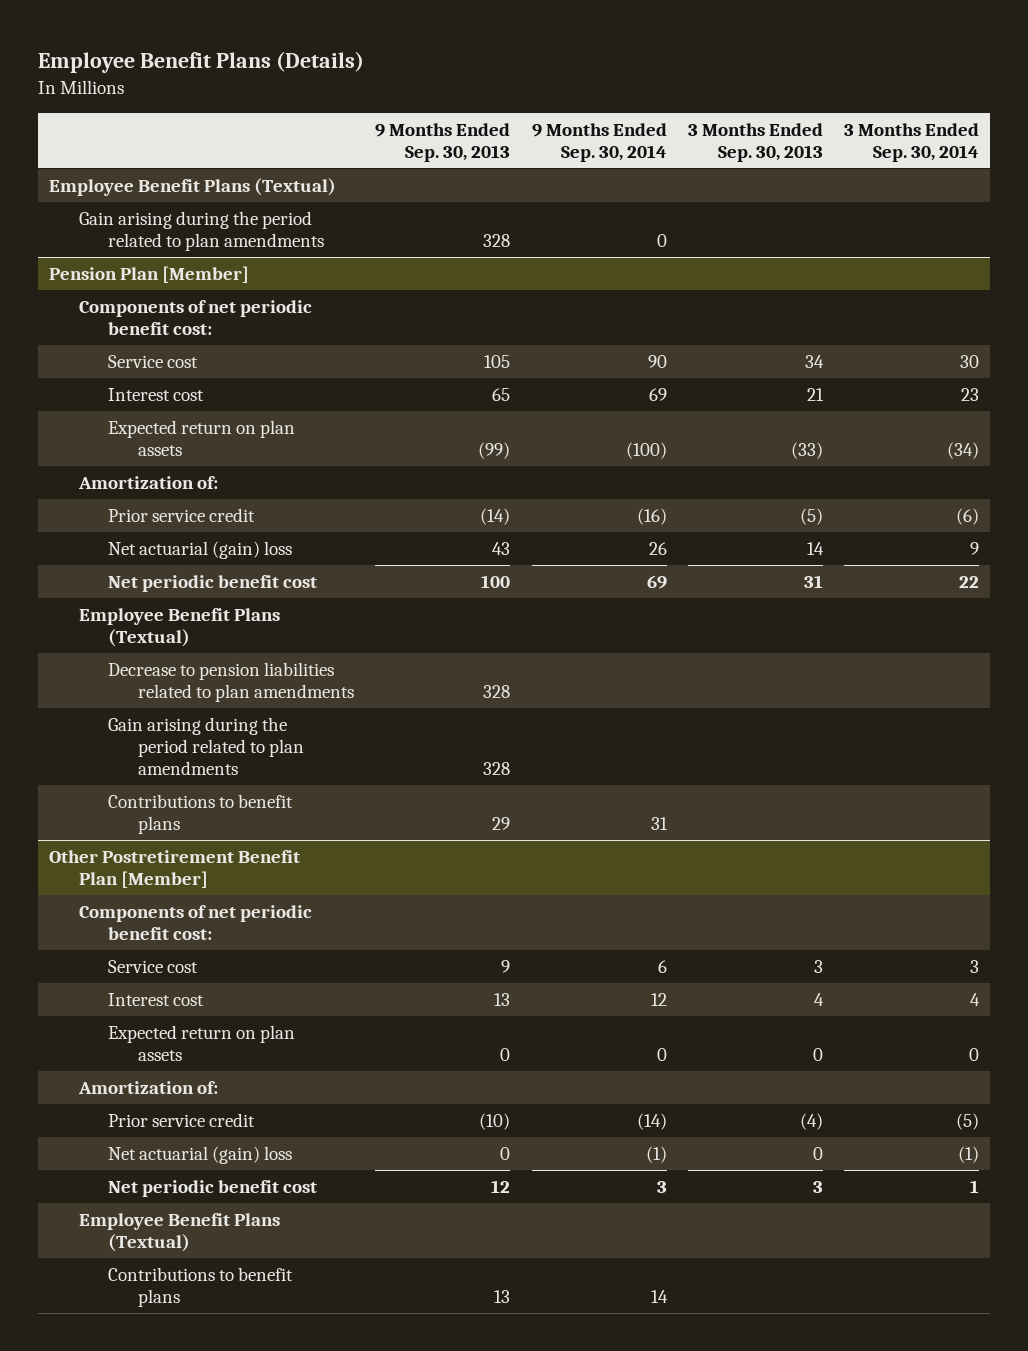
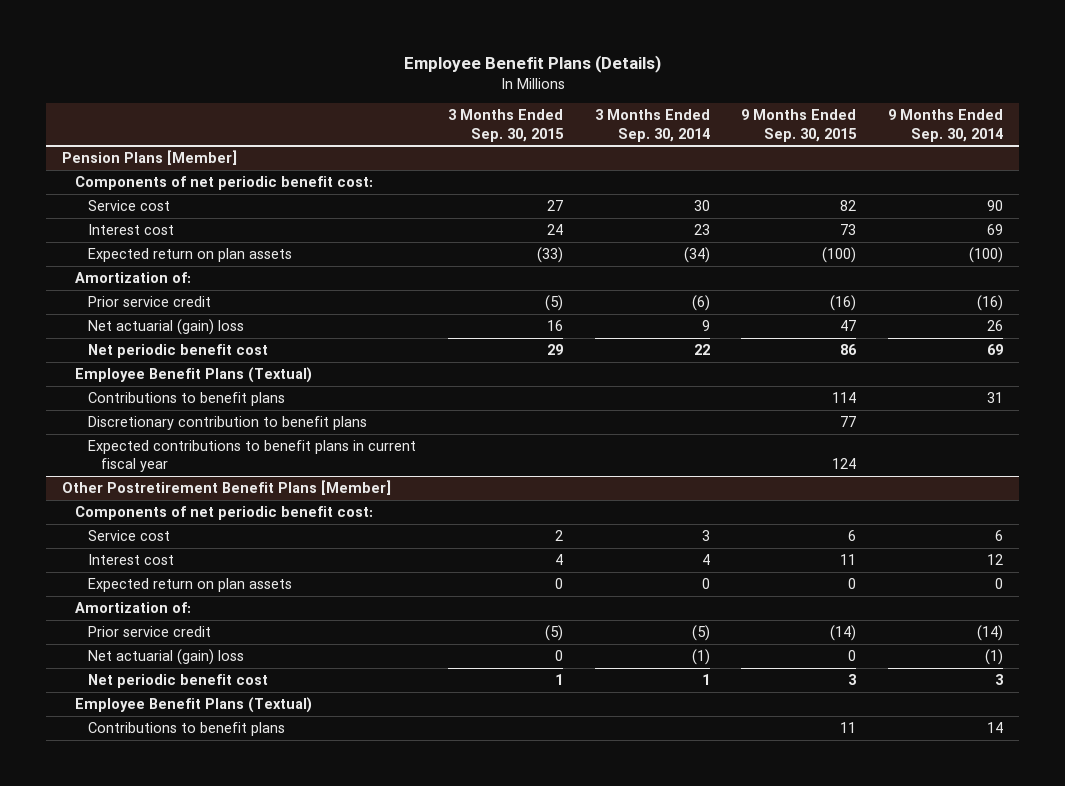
[375,122,511,163] 9 Months Ended Sep. 30, 2013 -> none
[687,122,823,163] 3 Months Ended Sep. 30, 2013 -> none
none -> [447,109,564,142] 3 Months Ended Sep. 30, 2015
none -> [741,109,858,142] 9 Months Ended Sep. 30, 2015
[48,177,336,196] Employee Benefit Plans (Textual) -> none
[78,210,325,252] Gain arising during the period related to plan amendments -> none
[48,265,249,283] Pension Plan [Member] -> [62,149,238,165] Pension Plans [Member]
[108,661,355,703] Decrease to pension liabilities related to plan amendments -> none
[108,716,305,776] Gain arising during the period related to plan amendments -> none
none -> [87,415,367,430] Discretionary contribution to benefit plans
none -> [87,439,416,473] Expected contributions to benefit plans in current fiscal year
[48,849,300,889] Other Postretirement Benefit Plan [Member] -> [62,479,392,495] Other Postretirement Benefit Plans [Member]

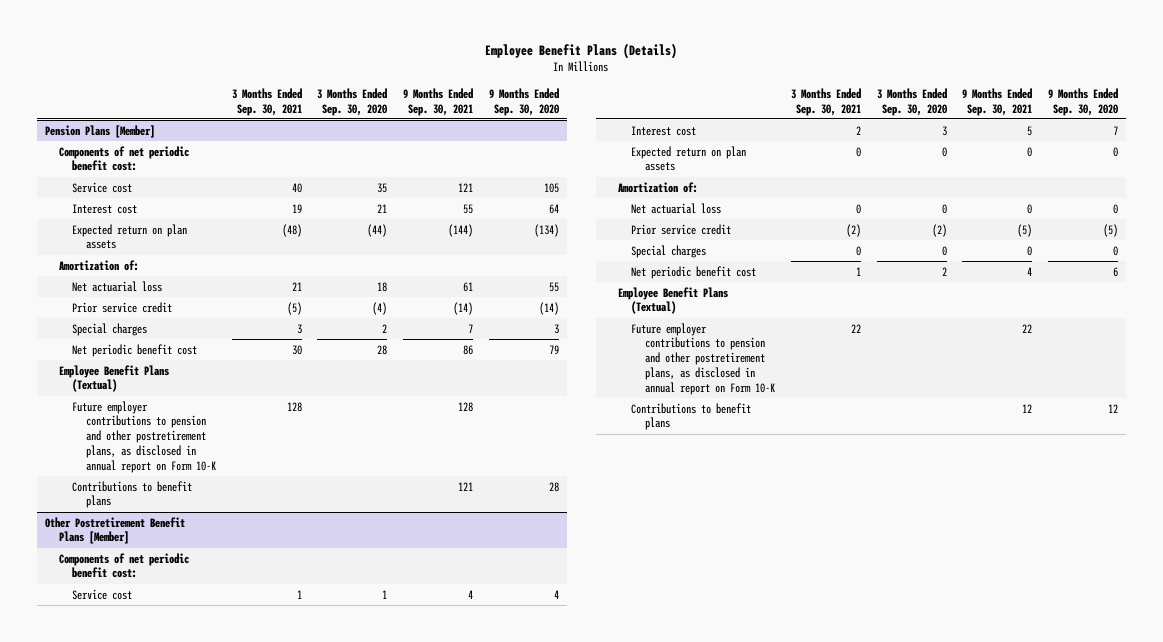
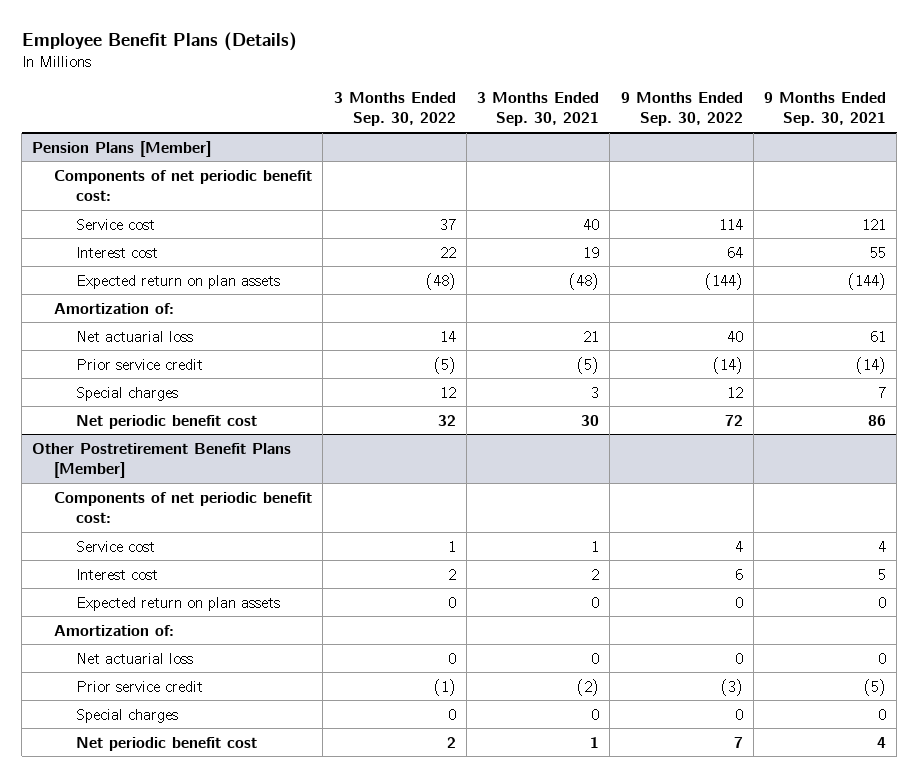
[317,87,388,116] 3 Months Ended Sep. 30, 2020 -> none
[488,87,559,116] 9 Months Ended Sep. 30, 2020 -> none
none -> [333,91,456,127] 3 Months Ended Sep. 30, 2022
none -> [620,91,743,127] 9 Months Ended Sep. 30, 2022
[58,364,169,393] Employee Benefit Plans (Textual) -> none
[72,400,216,473] Future employer contributions to pension and other postretirement plans, as disclosed in annual report on Form 10-K -> none
[72,480,193,509] Contributions to benefit plans -> none
[617,286,728,315] Employee Benefit Plans (Textual) -> none
[631,322,776,395] Future employer contributions to pension and other postretirement plans, as disclosed in annual report on Form 10-K -> none
[631,402,752,431] Contributions to benefit plans -> none

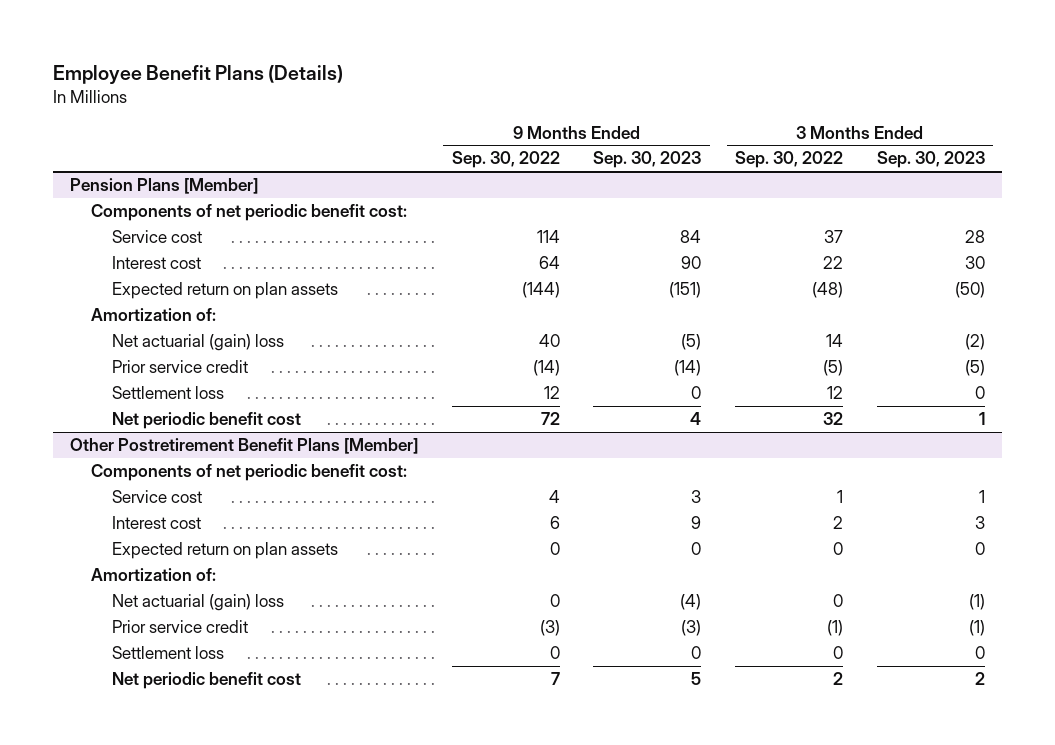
[477,91,600,127] 3 Months Ended Sep. 30, 2021 -> none
[764,91,887,127] 9 Months Ended Sep. 30, 2021 -> none
none -> [593,151,702,169] Sep. 30, 2023
none -> [876,151,985,169] Sep. 30, 2023
[75,330,193,342] Net actuarial loss -> [112,334,285,352] Net actuarial (gain) loss
[75,386,178,401] Special charges -> [112,386,225,400] Settlement loss
[75,652,193,664] Net actuarial loss -> [112,594,285,612] Net actuarial (gain) loss
[75,708,178,723] Special charges -> none
none -> [112,646,225,660] Settlement loss

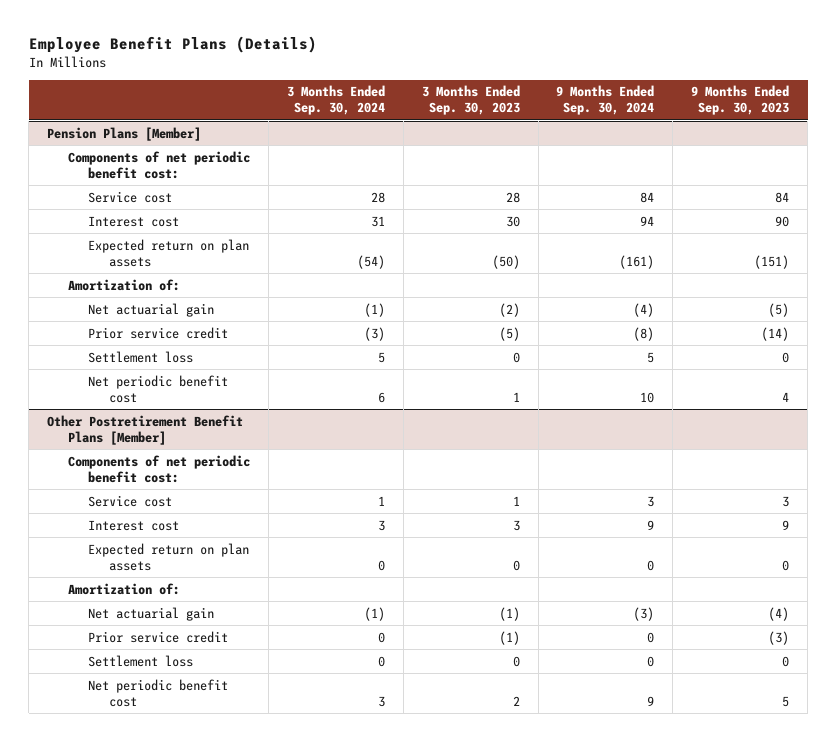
[451,151,560,169] Sep. 30, 2022 -> none
[735,151,844,169] Sep. 30, 2022 -> none
none -> [286,85,385,116] 3 Months Ended Sep. 30, 2024
none -> [556,85,655,116] 9 Months Ended Sep. 30, 2024
[112,334,285,352] Net actuarial (gain) loss -> [88,302,215,317] Net actuarial gain
[112,594,285,612] Net actuarial (gain) loss -> [88,606,215,621] Net actuarial gain

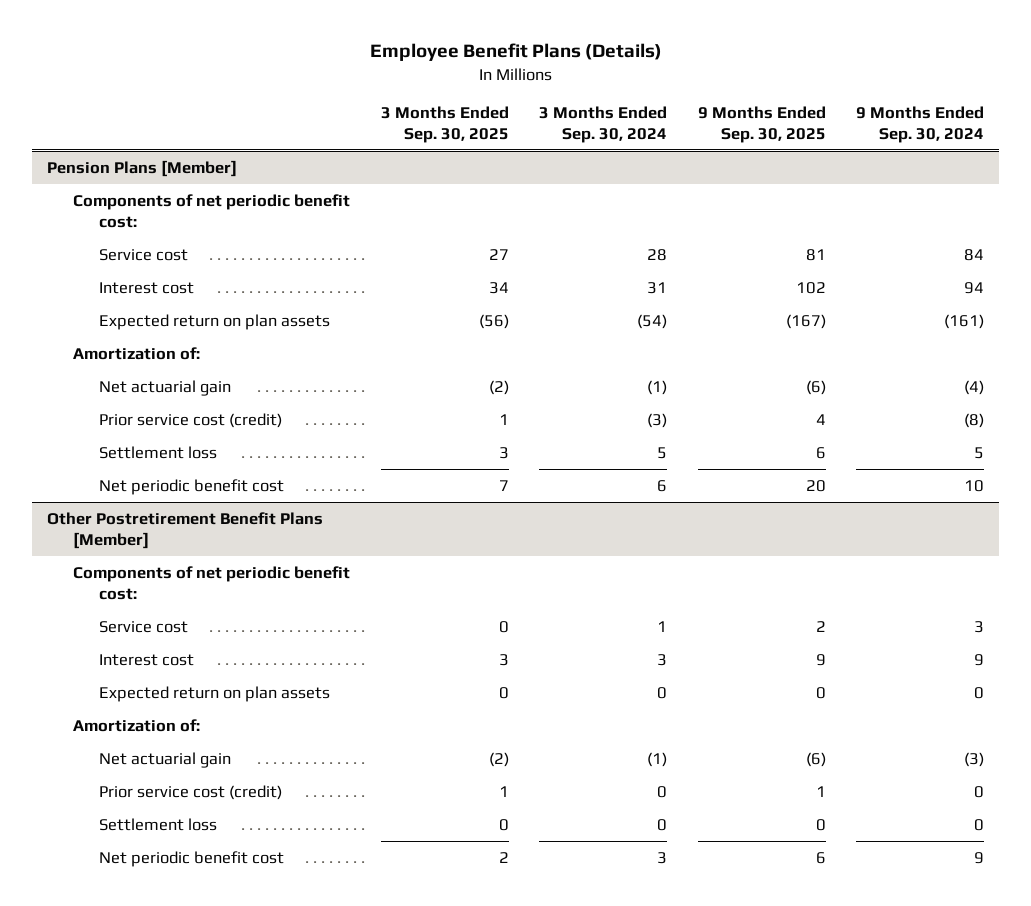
[421,85,520,116] 3 Months Ended Sep. 30, 2023 -> none
[691,85,790,116] 9 Months Ended Sep. 30, 2023 -> none
none -> [380,106,509,143] 3 Months Ended Sep. 30, 2025
none -> [697,106,826,143] 9 Months Ended Sep. 30, 2025
[88,326,229,339] Prior service credit -> [99,412,283,428] Prior service cost (credit)
[88,630,229,643] Prior service credit -> [99,784,283,800] Prior service cost (credit)

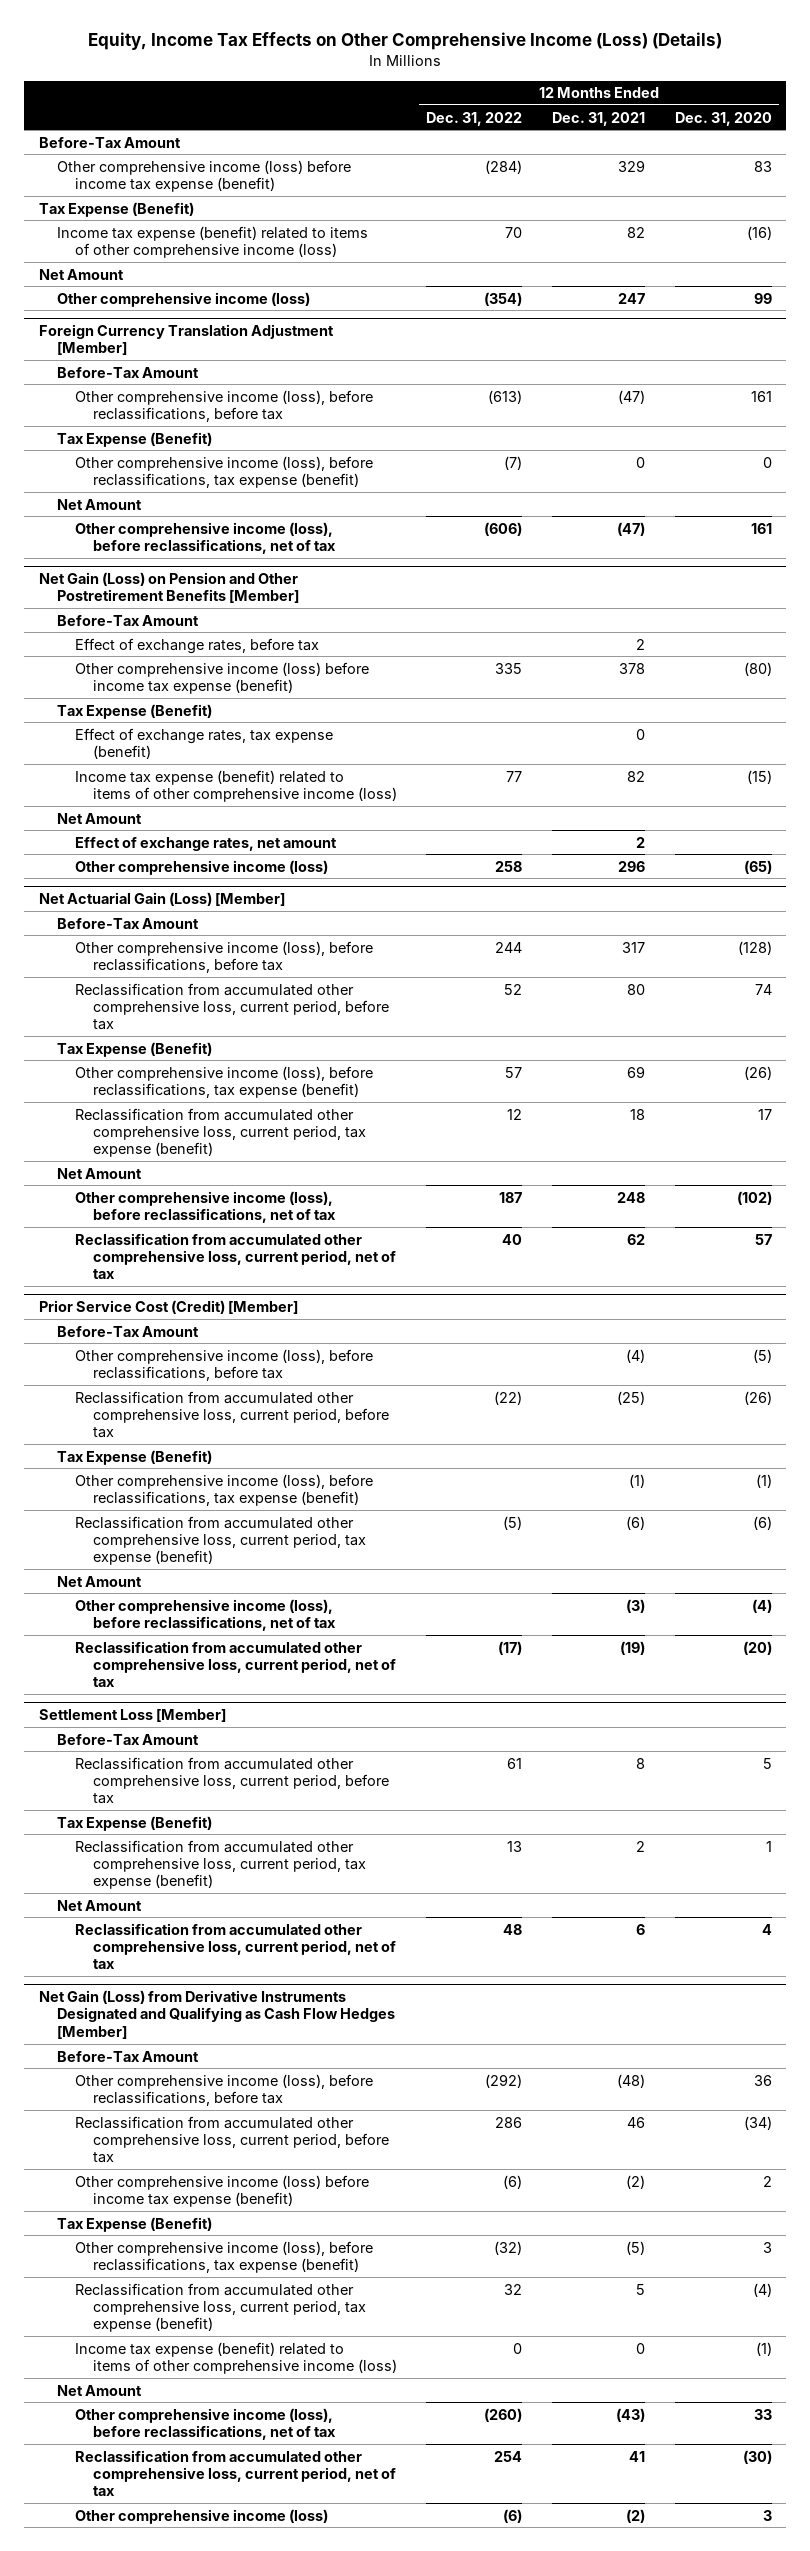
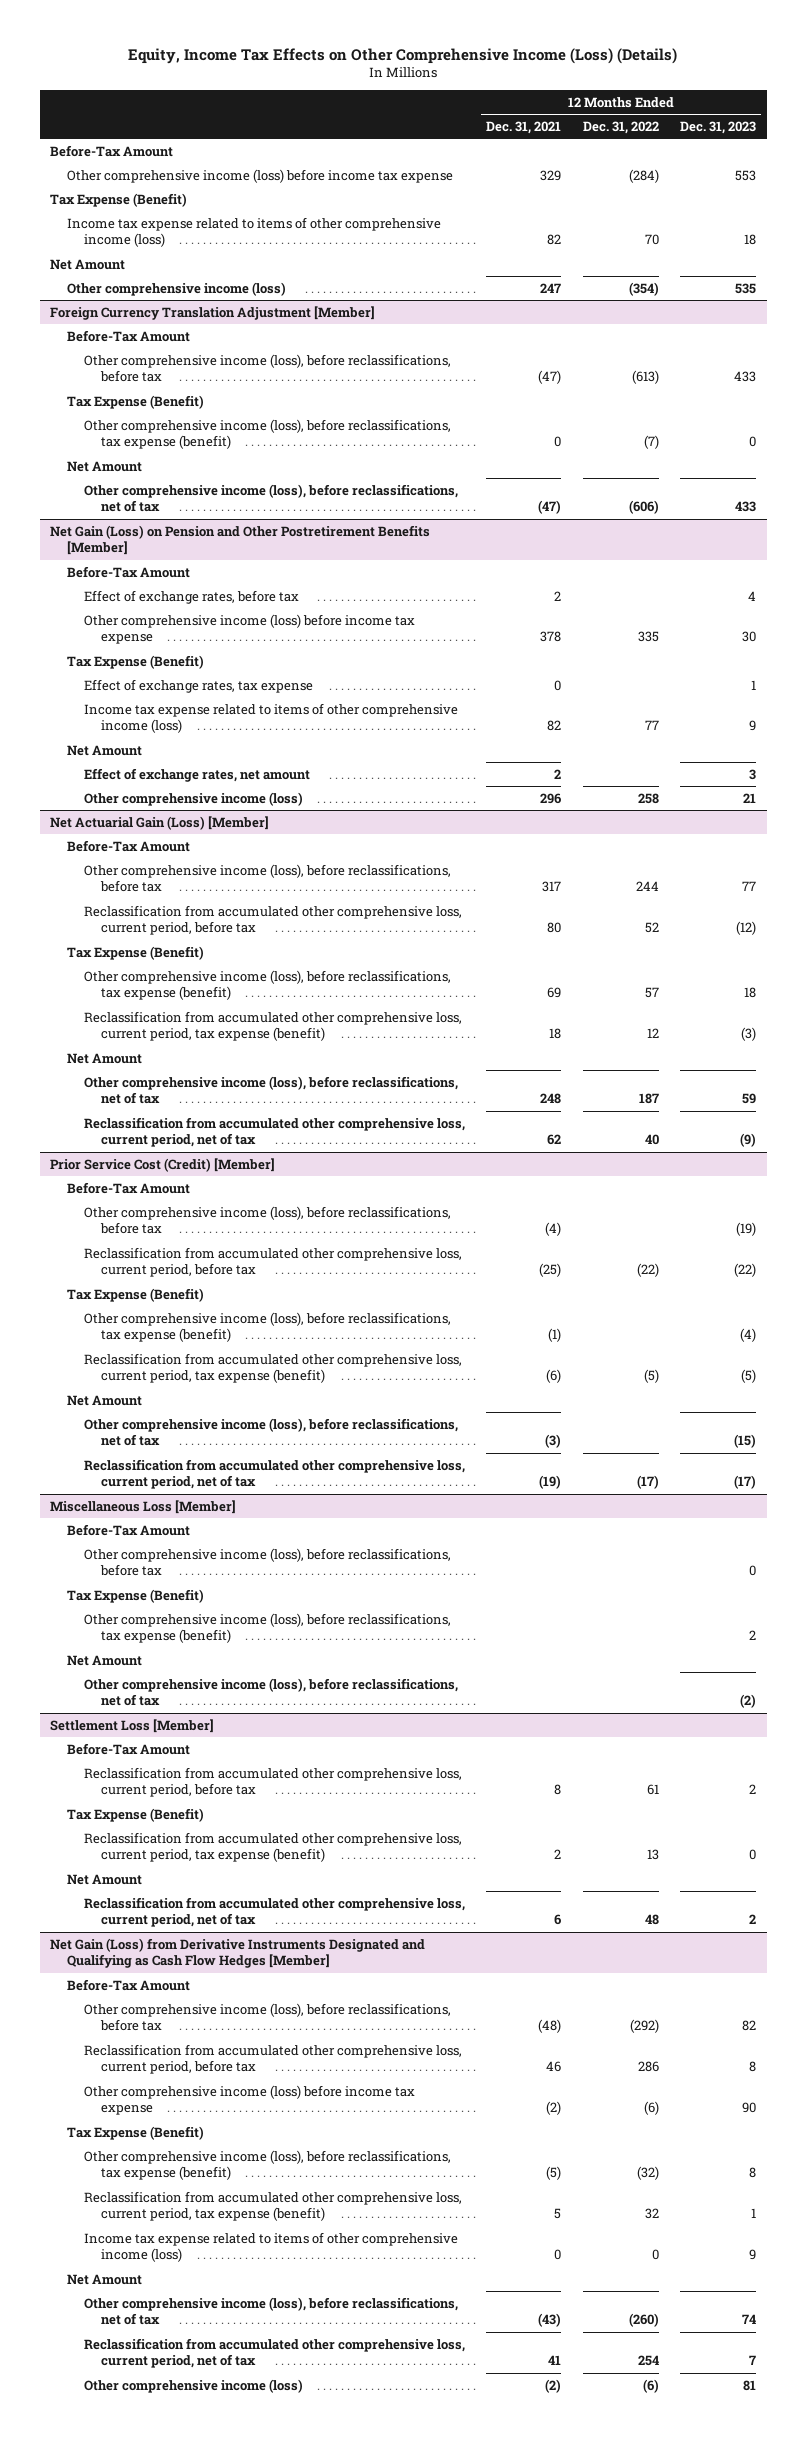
[674,111,772,126] Dec. 31, 2020 -> none
none -> [679,121,756,135] Dec. 31, 2023
[56,159,351,192] Other comprehensive income (loss) before income tax expense (benefit) -> [67,168,454,183] Other comprehensive income (loss) before income tax expense
[56,225,368,258] Income tax expense (benefit) related to items of other comprehensive income (loss) -> [67,216,442,248] Income tax expense related to items of other comprehensive income (loss)
[74,661,369,694] Other comprehensive income (loss) before income tax expense (benefit) -> [83,613,415,645] Other comprehensive income (loss) before income tax expense
[74,727,333,759] Effect of exchange rates, tax expense (benefit) -> [83,678,313,693] Effect of exchange rates, tax expense
[74,769,397,802] Income tax expense (benefit) related to items of other comprehensive income (loss) -> [83,702,458,734] Income tax expense related to items of other comprehensive income (loss)
none -> [50,1499,237,1514] Miscellaneous Loss [Member]
none -> [67,1523,191,1536] Before-Tax Amount
none -> [83,1547,451,1577] Other comprehensive income (loss), before reclassifications, before tax
none -> [67,1588,205,1603] Tax Expense (Benefit)
none -> [83,1612,451,1644] Other comprehensive income (loss), before reclassifications, tax expense (benefit)
none -> [67,1654,143,1666] Net Amount
none -> [83,1677,458,1707] Other comprehensive income (loss), before reclassifications, net of tax
[74,2174,369,2207] Other comprehensive income (loss) before income tax expense (benefit) -> [83,2084,415,2116] Other comprehensive income (loss) before income tax expense
[74,2341,397,2374] Income tax expense (benefit) related to items of other comprehensive income (loss) -> [83,2231,458,2263] Income tax expense related to items of other comprehensive income (loss)

